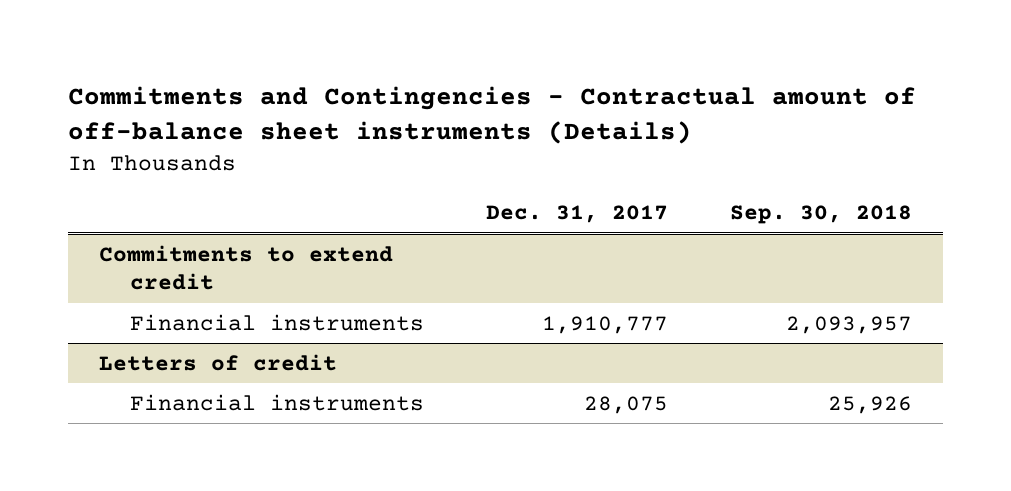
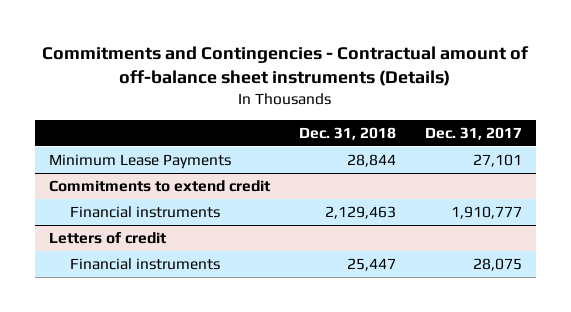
[730,205,913,225] Sep. 30, 2018 -> none
none -> [298,126,396,140] Dec. 31, 2018
none -> [49,153,232,169] Minimum Lease Payments

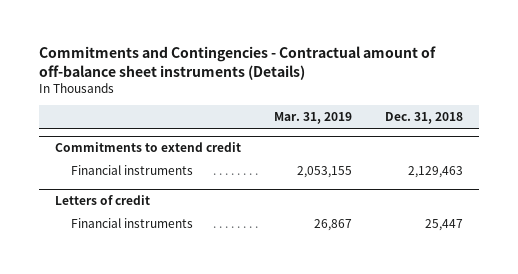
[424,126,522,140] Dec. 31, 2017 -> none
none -> [274,111,353,124] Mar. 31, 2019
[49,153,232,169] Minimum Lease Payments -> none

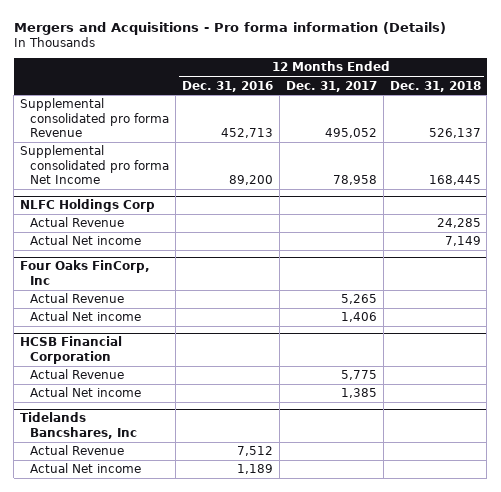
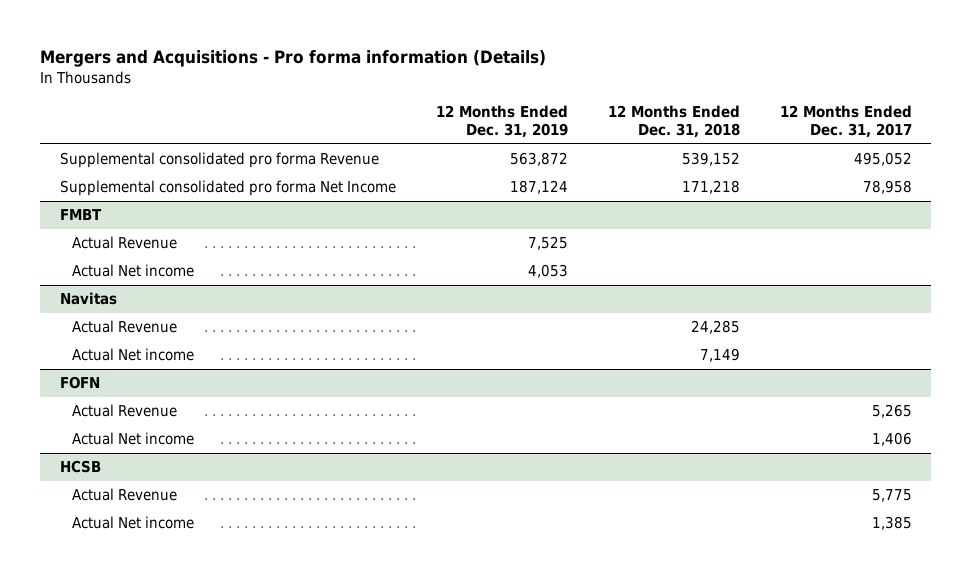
[182,80,274,92] Dec. 31, 2016 -> none
none -> [435,104,568,138] 12 Months Ended Dec. 31, 2019
[428,127,481,138] 526,137 -> [681,152,740,167] 539,152
[428,174,481,185] 168,445 -> [681,180,740,195] 171,218
none -> [60,209,103,221] FMBT
none -> [71,236,177,250] Actual Revenue
none -> [71,264,194,278] Actual Net income
[20,199,156,213] NLFC Holdings Corp -> [60,292,118,306] Navitas
[20,260,151,285] Four Oaks FinCorp, Inc -> [60,376,101,390] FOFN
[20,336,123,364] HCSB Financial Corporation -> [60,460,102,474] HCSB
[20,412,138,439] Tidelands Bancshares, Inc -> none
[30,445,125,456] Actual Revenue -> none
[30,463,142,474] Actual Net income -> none

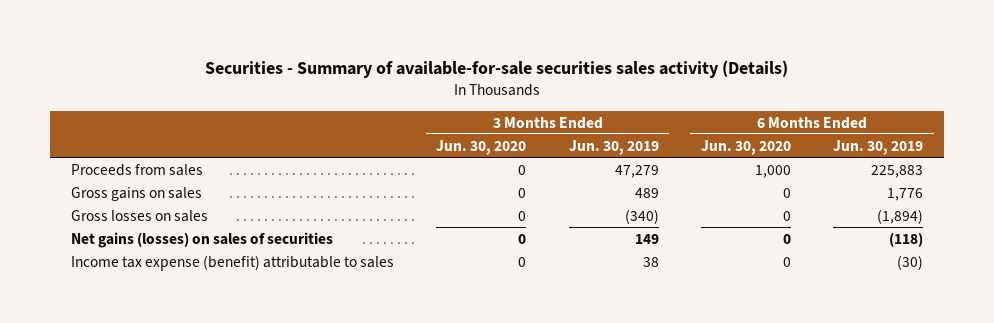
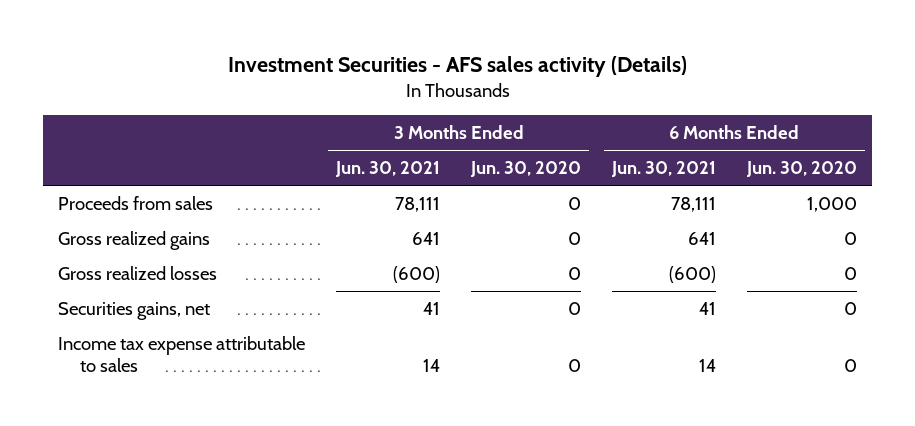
[205,60,789,79] Securities - Summary of available-for-sale securities sales activity (Details) -> [227,55,687,77] Investment Securities - AFS sales activity (Details)
[568,139,659,155] Jun. 30, 2019 -> none
[833,139,924,155] Jun. 30, 2019 -> none
none -> [335,161,441,178] Jun. 30, 2021
none -> [610,161,716,178] Jun. 30, 2021
[71,186,203,201] Gross gains on sales -> [58,231,211,251] Gross realized gains
[71,209,209,222] Gross losses on sales -> [58,266,218,281] Gross realized losses
[71,231,334,248] Net gains (losses) on sales of securities -> [58,302,211,321] Securities gains, net
[71,254,395,271] Income tax expense (benefit) attributable to sales -> [58,336,306,373] Income tax expense attributable to sales

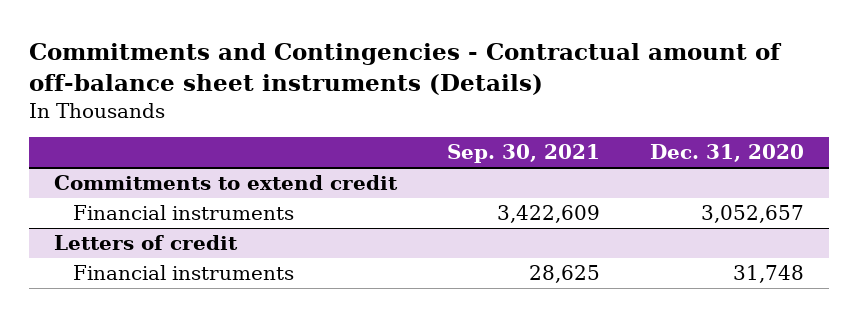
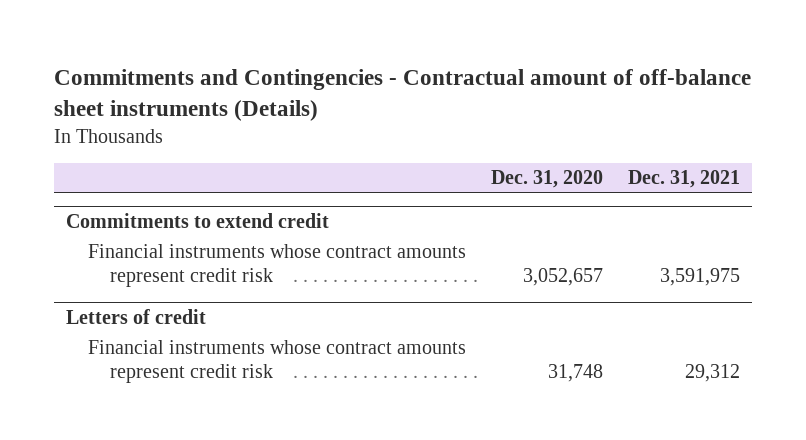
[447,144,601,164] Sep. 30, 2021 -> none
none -> [627,170,740,189] Dec. 31, 2021
[73,205,295,221] Financial instruments -> [87,243,466,287] Financial instruments whose contract amounts represent credit risk
[73,265,295,281] Financial instruments -> [87,339,466,383] Financial instruments whose contract amounts represent credit risk

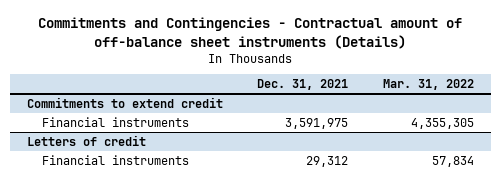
[490,170,603,189] Dec. 31, 2020 -> none
none -> [382,79,474,91] Mar. 31, 2022
[87,243,466,287] Financial instruments whose contract amounts represent credit risk -> [41,116,189,127] Financial instruments
[87,339,466,383] Financial instruments whose contract amounts represent credit risk -> [41,154,189,165] Financial instruments

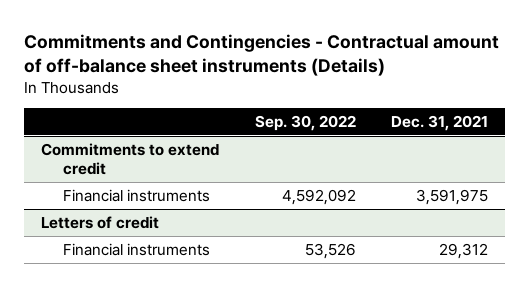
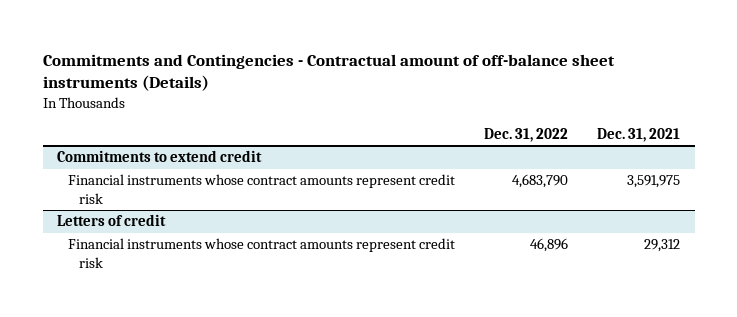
[254,115,356,132] Sep. 30, 2022 -> none
none -> [484,128,569,143] Dec. 31, 2022
[63,188,211,202] Financial instruments -> [68,174,456,204] Financial instruments whose contract amounts represent credit risk
[63,242,211,256] Financial instruments -> [68,238,456,268] Financial instruments whose contract amounts represent credit risk

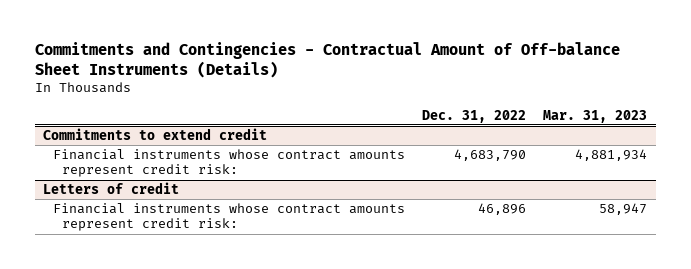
[42,53,615,92] Commitments and Contingencies - Contractual amount of off-balance sheet instruments (Details) -> [34,41,620,78] Commitments and Contingencies - Contractual Amount of Off-balance Sheet Instruments (Details)
[597,128,681,143] Dec. 31, 2021 -> none
none -> [543,109,648,123] Mar. 31, 2023
[68,174,456,204] Financial instruments whose contract amounts represent credit risk -> [52,149,405,178] Financial instruments whose contract amounts represent credit risk:
[68,238,456,268] Financial instruments whose contract amounts represent credit risk -> [52,203,405,232] Financial instruments whose contract amounts represent credit risk:

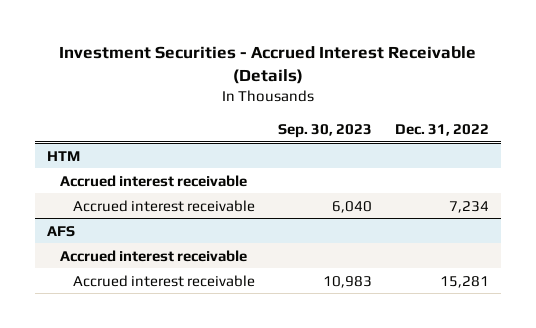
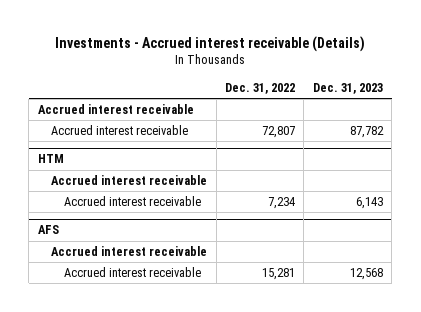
[58,46,476,85] Investment Securities - Accrued Interest Receivable (Details) -> [55,35,366,52] Investments - Accrued interest receivable (Details)
[278,123,373,138] Sep. 30, 2023 -> none
none -> [312,82,383,94] Dec. 31, 2023
none -> [37,104,194,115] Accrued interest receivable
none -> [51,125,189,136] Accrued interest receivable

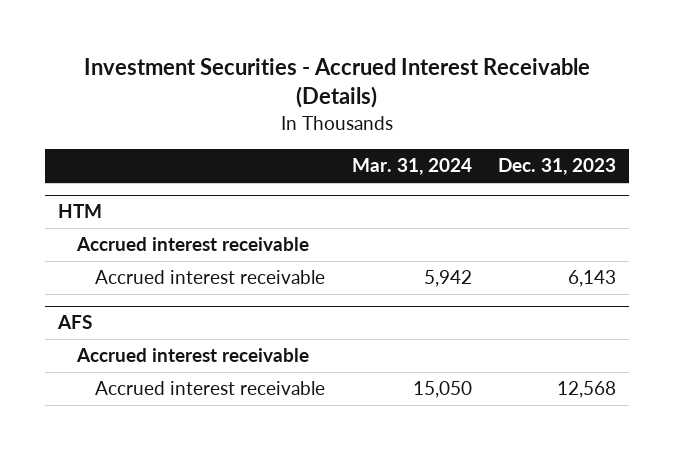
[55,35,366,52] Investments - Accrued interest receivable (Details) -> [84,57,591,109] Investment Securities - Accrued Interest Receivable (Details)
[224,82,295,94] Dec. 31, 2022 -> none
none -> [351,158,472,176] Mar. 31, 2024
[37,104,194,115] Accrued interest receivable -> none
[51,125,189,136] Accrued interest receivable -> none

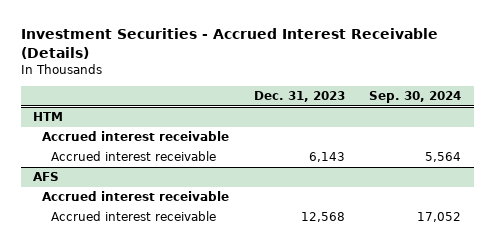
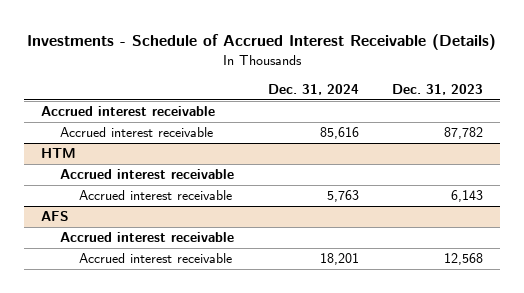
[20,28,438,59] Investment Securities - Accrued Interest Receivable (Details) -> [27,34,497,51] Investments - Schedule of Accrued Interest Receivable (Details)
[369,91,462,104] Sep. 30, 2024 -> none
none -> [267,84,359,96] Dec. 31, 2024
none -> [41,106,216,117] Accrued interest receivable
none -> [60,127,214,138] Accrued interest receivable

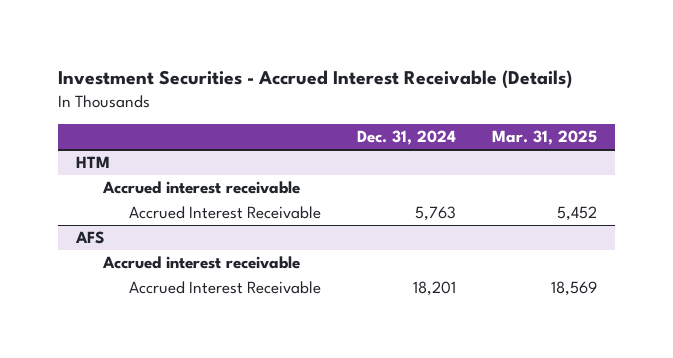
[27,34,497,51] Investments - Schedule of Accrued Interest Receivable (Details) -> [58,70,573,90] Investment Securities - Accrued Interest Receivable (Details)
[391,84,483,96] Dec. 31, 2023 -> none
none -> [491,130,597,146] Mar. 31, 2025
[41,106,216,117] Accrued interest receivable -> none
[60,127,214,138] Accrued interest receivable -> none
[79,190,233,201] Accrued interest receivable -> [128,206,321,220] Accrued Interest Receivable
[79,253,233,264] Accrued interest receivable -> [128,281,321,295] Accrued Interest Receivable

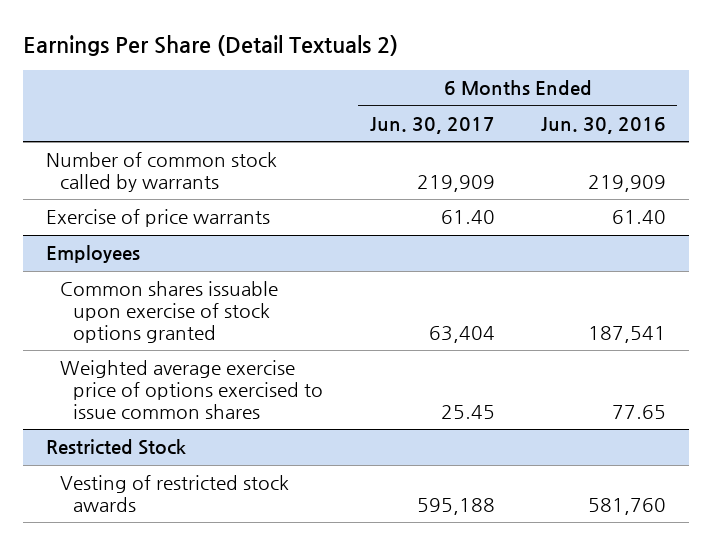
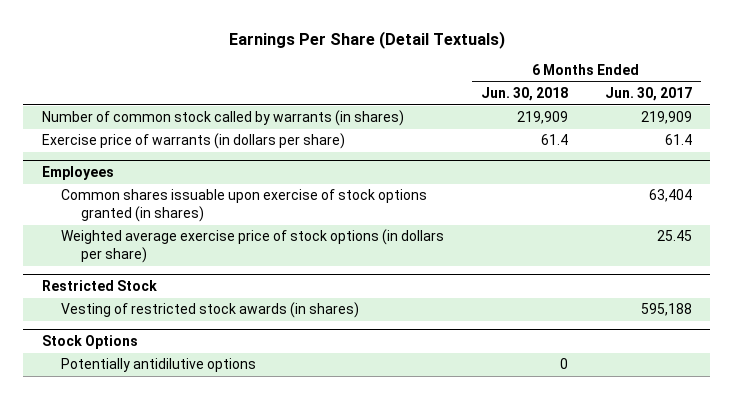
[22,34,398,56] Earnings Per Share (Detail Textuals 2) -> [228,30,505,49] Earnings Per Share (Detail Textuals)
[540,117,666,135] Jun. 30, 2016 -> none
none -> [481,87,569,102] Jun. 30, 2018
[45,152,277,193] Number of common stock called by warrants -> [41,110,404,127] Number of common stock called by warrants (in shares)
[45,209,270,228] Exercise of price warrants -> [41,133,345,150] Exercise price of warrants (in dollars per share)
[440,210,495,225] 61.40 -> [664,134,692,146] 61.4
[59,281,278,343] Common shares issuable upon exercise of stock options granted -> [61,189,428,223] Common shares issuable upon exercise of stock options granted (in shares)
[59,360,324,419] Weighted average exercise price of options exercised to issue common shares -> [61,229,445,264] Weighted average exercise price of stock options (in dollars per share)
[59,475,289,513] Vesting of restricted stock awards -> [61,302,360,319] Vesting of restricted stock awards (in shares)
none -> [41,335,138,350] Stock Options
none -> [61,358,257,373] Potentially antidilutive options

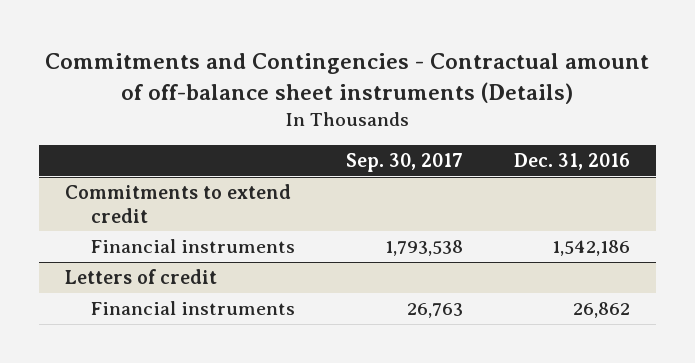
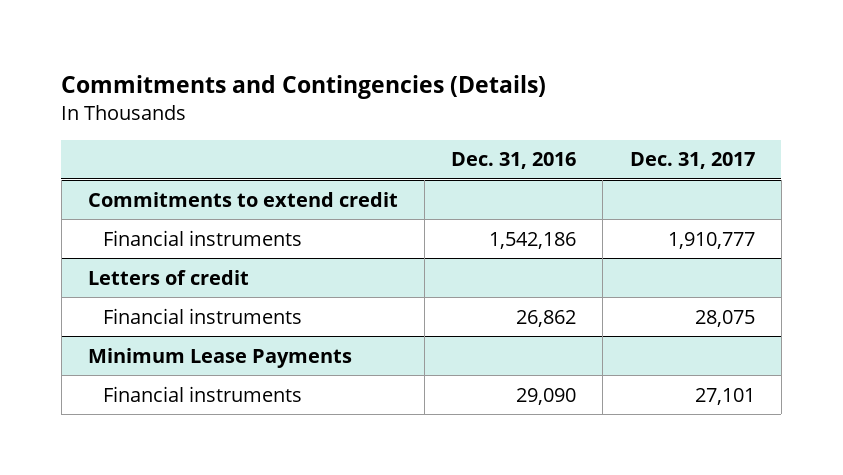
[45,53,650,104] Commitments and Contingencies - Contractual amount of off-balance sheet instruments (Details) -> [61,74,547,99] Commitments and Contingencies (Details)
[345,153,463,173] Sep. 30, 2017 -> none
none -> [629,152,755,170] Dec. 31, 2017
none -> [88,347,353,368] Minimum Lease Payments
none -> [102,385,302,402] Financial instruments

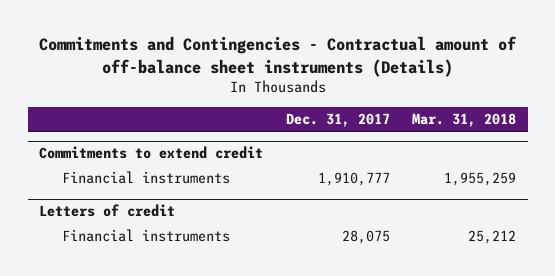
[61,74,547,99] Commitments and Contingencies (Details) -> [38,36,517,77] Commitments and Contingencies - Contractual amount of off-balance sheet instruments (Details)
[451,152,577,170] Dec. 31, 2016 -> none
none -> [412,112,517,127] Mar. 31, 2018
[88,347,353,368] Minimum Lease Payments -> none
[102,385,302,402] Financial instruments -> none

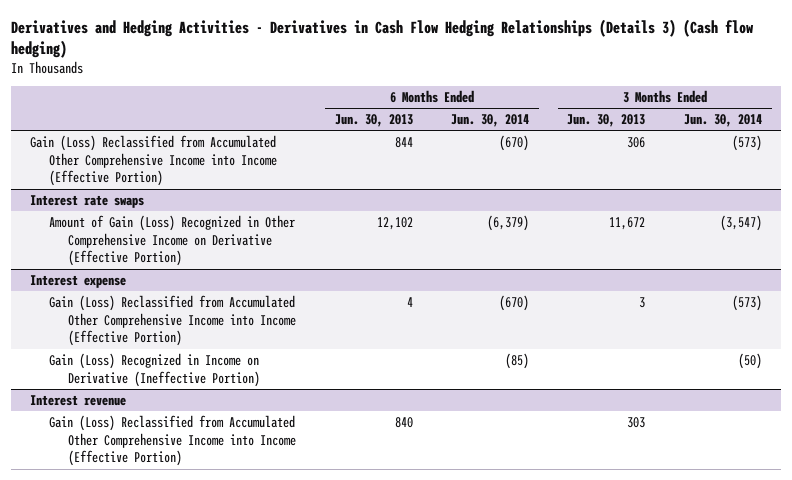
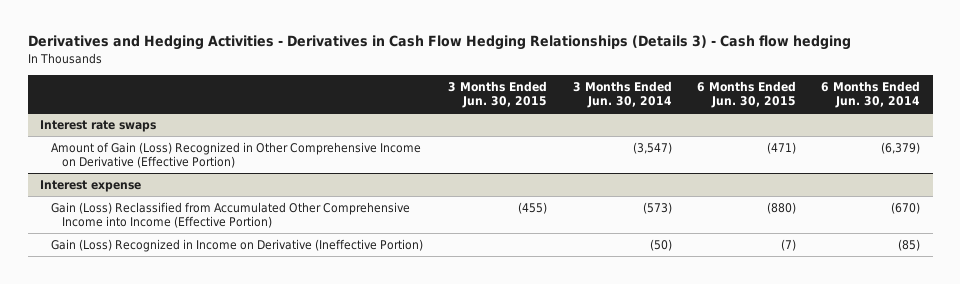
[11,18,755,58] Derivatives and Hedging Activities - Derivatives in Cash Flow Hedging Relationships (Details 3) (Cash flow hedging) -> [27,35,851,51] Derivatives and Hedging Activities - Derivatives in Cash Flow Hedging Relationships (Details 3) - Cash flow hedging
[334,114,413,128] Jun. 30, 2013 -> none
[567,114,646,128] Jun. 30, 2013 -> none
none -> [448,80,548,109] 3 Months Ended Jun. 30, 2015
none -> [696,80,796,109] 6 Months Ended Jun. 30, 2015
[30,134,278,187] Gain (Loss) Reclassified from Accumulated Other Comprehensive Income into Income (Effective Portion) -> none
[30,394,127,406] Interest revenue -> none
[49,414,297,467] Gain (Loss) Reclassified from Accumulated Other Comprehensive Income into Income (Effective Portion) -> none

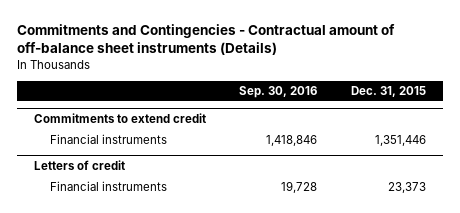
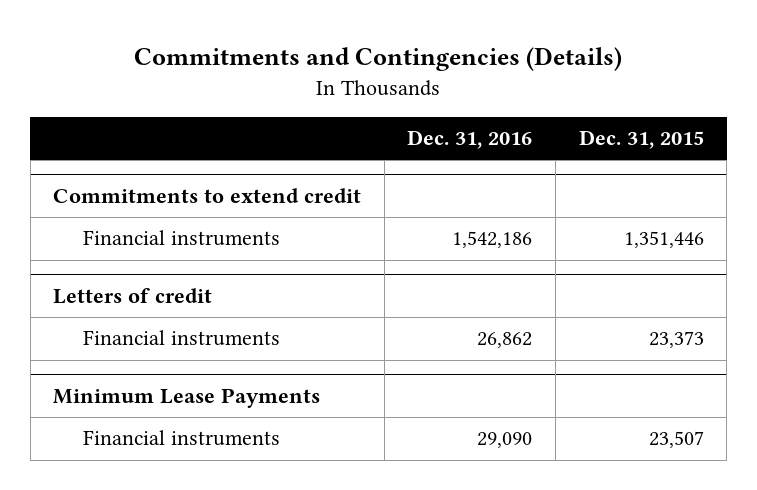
[16,23,395,55] Commitments and Contingencies - Contractual amount of off-balance sheet instruments (Details) -> [134,46,623,71] Commitments and Contingencies (Details)
[239,86,318,99] Sep. 30, 2016 -> none
none -> [407,130,533,150] Dec. 31, 2016
none -> [53,387,321,408] Minimum Lease Payments
none -> [83,430,281,447] Financial instruments

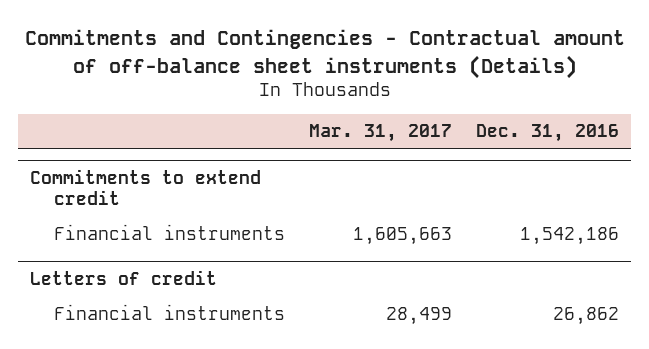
[134,46,623,71] Commitments and Contingencies (Details) -> [24,29,625,79] Commitments and Contingencies - Contractual amount of off-balance sheet instruments (Details)
[578,130,704,150] Dec. 31, 2015 -> none
none -> [309,124,453,143] Mar. 31, 2017
[53,387,321,408] Minimum Lease Payments -> none
[83,430,281,447] Financial instruments -> none

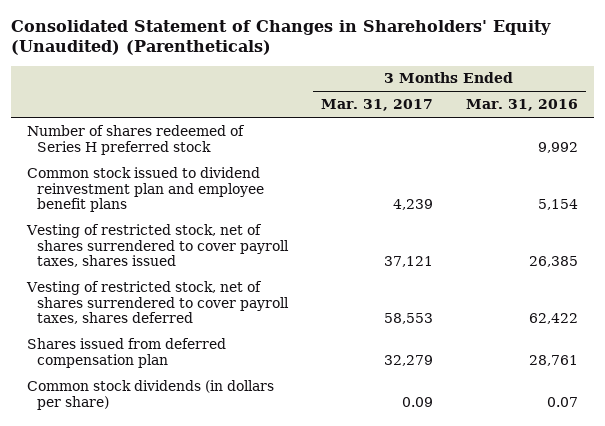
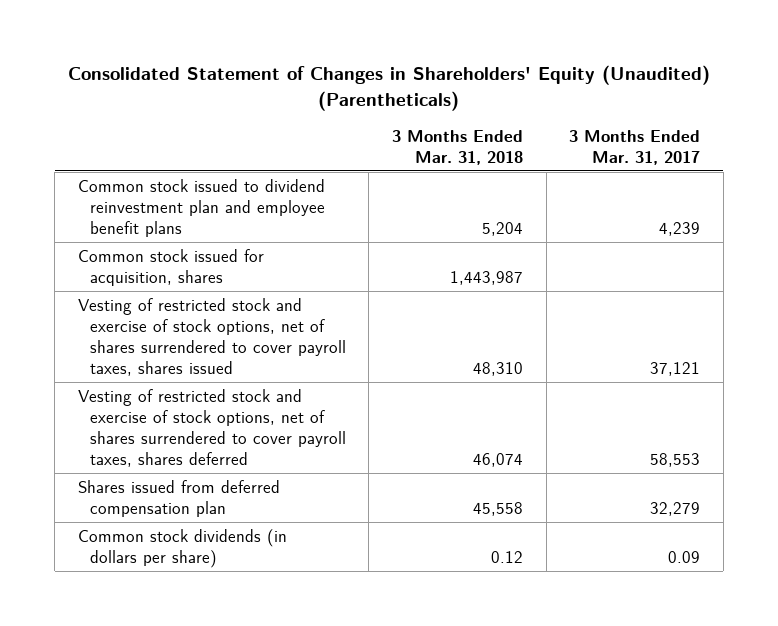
[465,99,578,112] Mar. 31, 2016 -> none
none -> [391,129,523,165] 3 Months Ended Mar. 31, 2018
[27,124,246,155] Number of shares redeemed of Series H preferred stock -> none
none -> [77,248,264,286] Common stock issued for acquisition, shares
[26,223,290,268] Vesting of restricted stock, net of shares surrendered to cover payroll taxes, shares issued -> [77,297,346,376] Vesting of restricted stock and exercise of stock options, net of shares surrendered to cover payroll taxes, shares issued
[26,280,290,325] Vesting of restricted stock, net of shares surrendered to cover payroll taxes, shares deferred -> [77,388,346,467] Vesting of restricted stock and exercise of stock options, net of shares surrendered to cover payroll taxes, shares deferred

